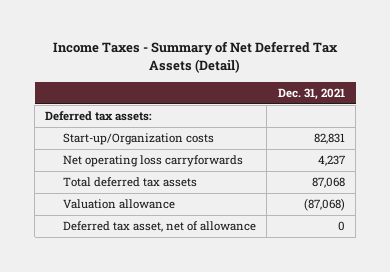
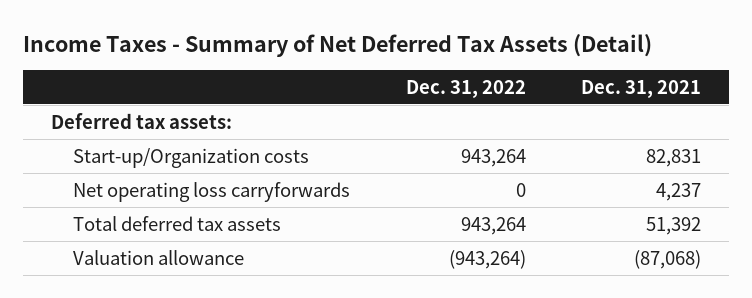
none -> [405,79,526,98] Dec. 31, 2022
[311,177,345,189] 87,068 -> [646,216,702,235] 51,392
[62,221,256,233] Deferred tax asset, net of allowance -> none

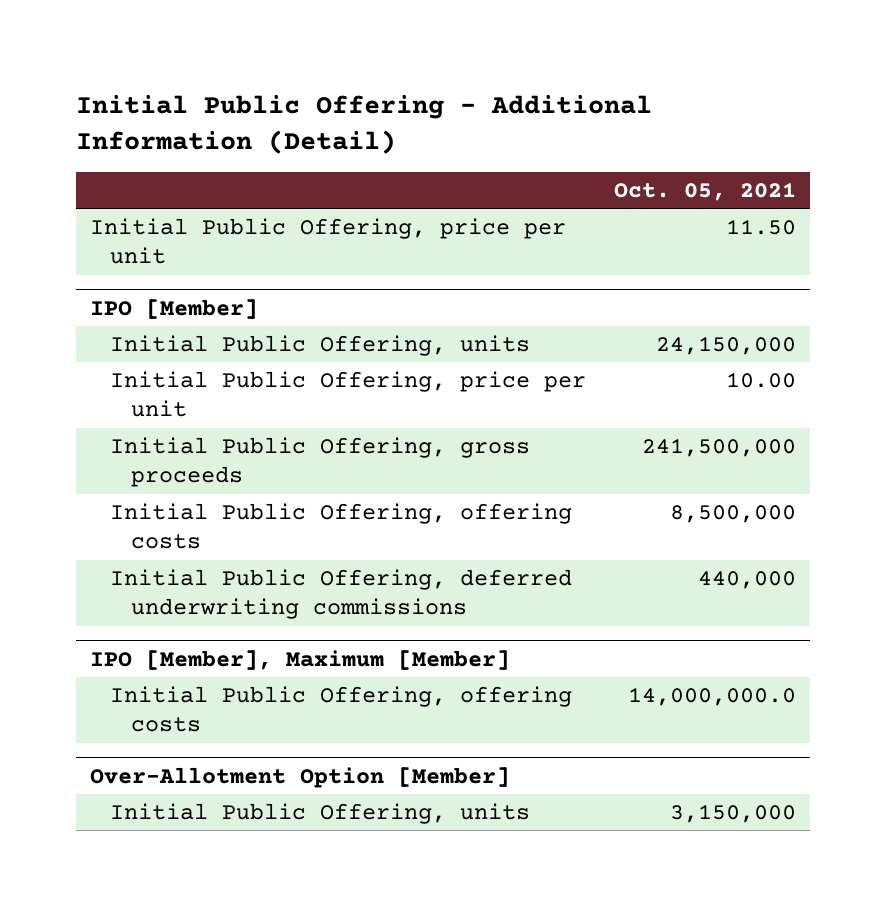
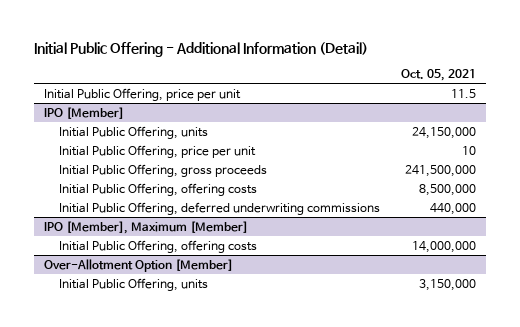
[726,218,797,235] 11.50 -> [450,88,476,98] 11.5
[726,371,797,388] 10.00 -> [461,145,476,155] 10
[628,686,797,706] 14,000,000.0 -> [411,240,476,253] 14,000,000

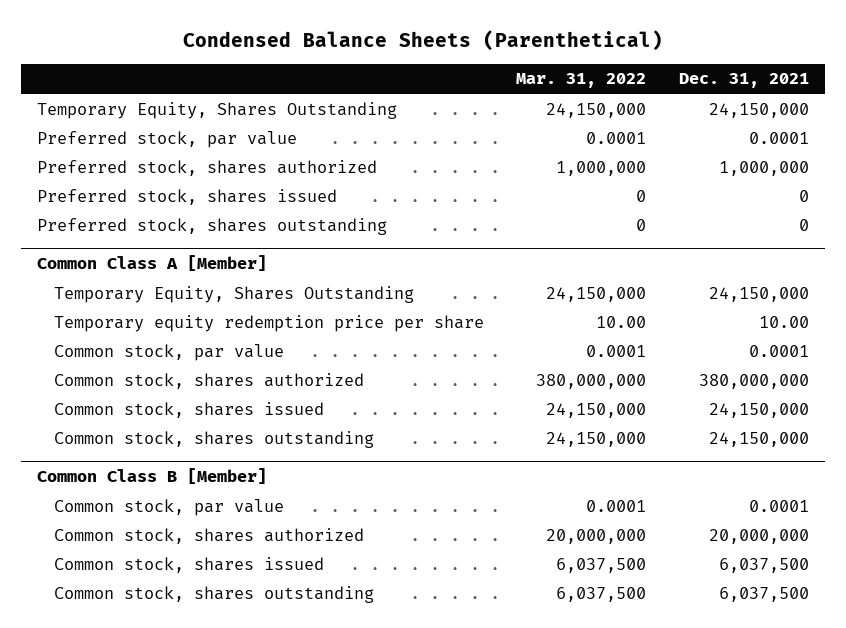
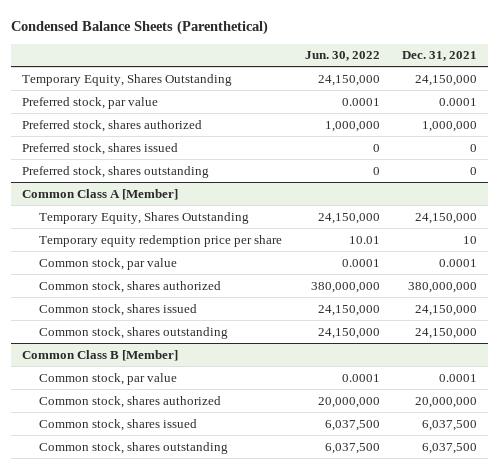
[516,73,647,89] Mar. 31, 2022 -> none
none -> [304,51,380,62] Jun. 30, 2022
[758,315,809,328] 10.00 -> [463,235,478,244] 10

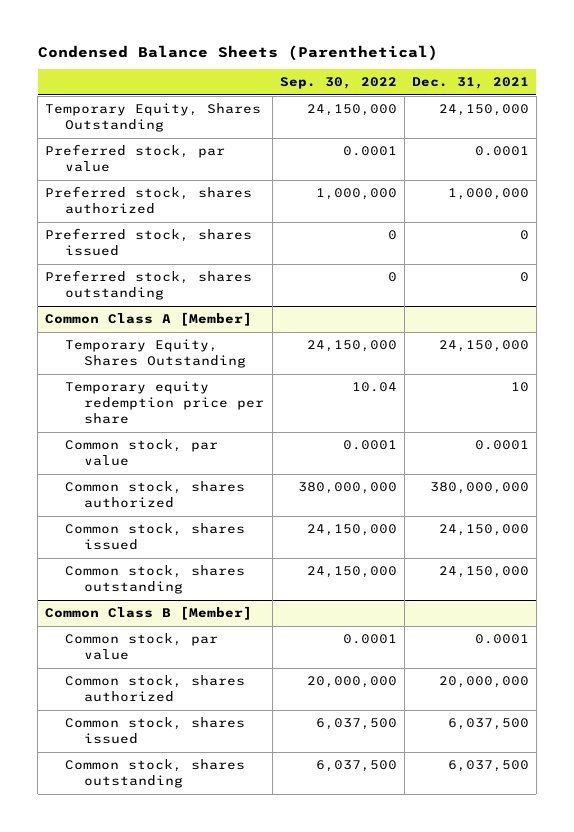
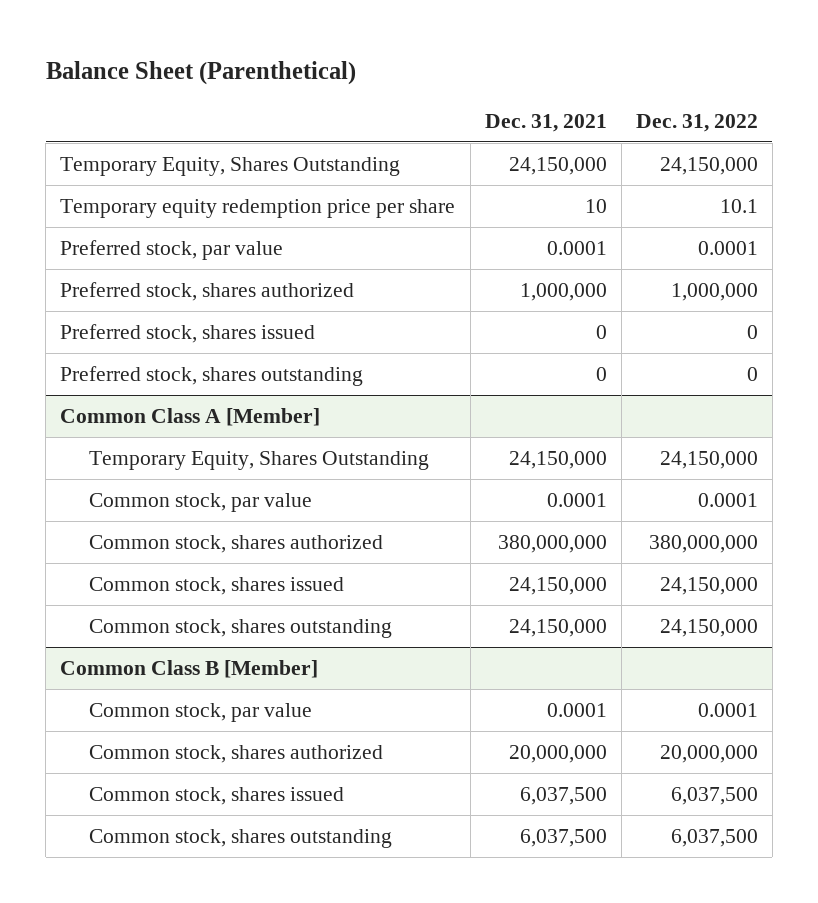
[37,44,438,61] Condensed Balance Sheets (Parenthetical) -> [45,60,356,85] Balance Sheet (Parenthetical)
[279,77,397,90] Sep. 30, 2022 -> none
none -> [635,114,758,133] Dec. 31, 2022
none -> [60,198,456,218] Temporary equity redemption price per share
[64,381,265,424] Temporary equity redemption price per share -> none

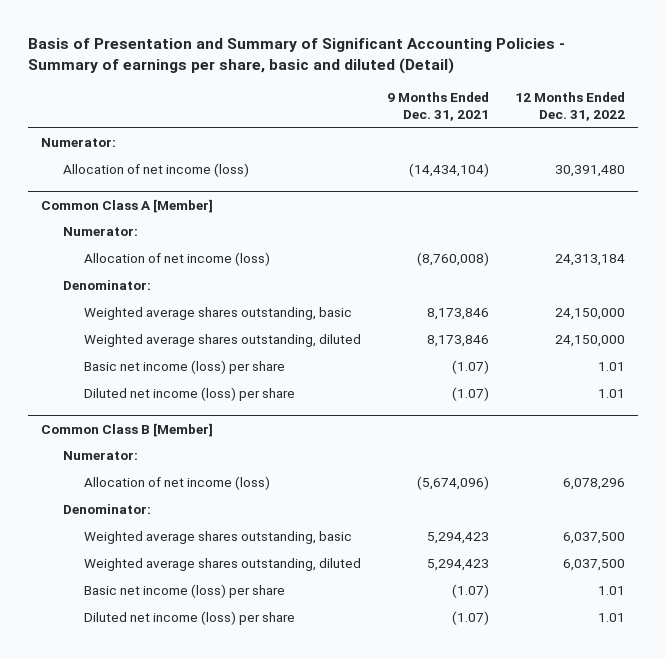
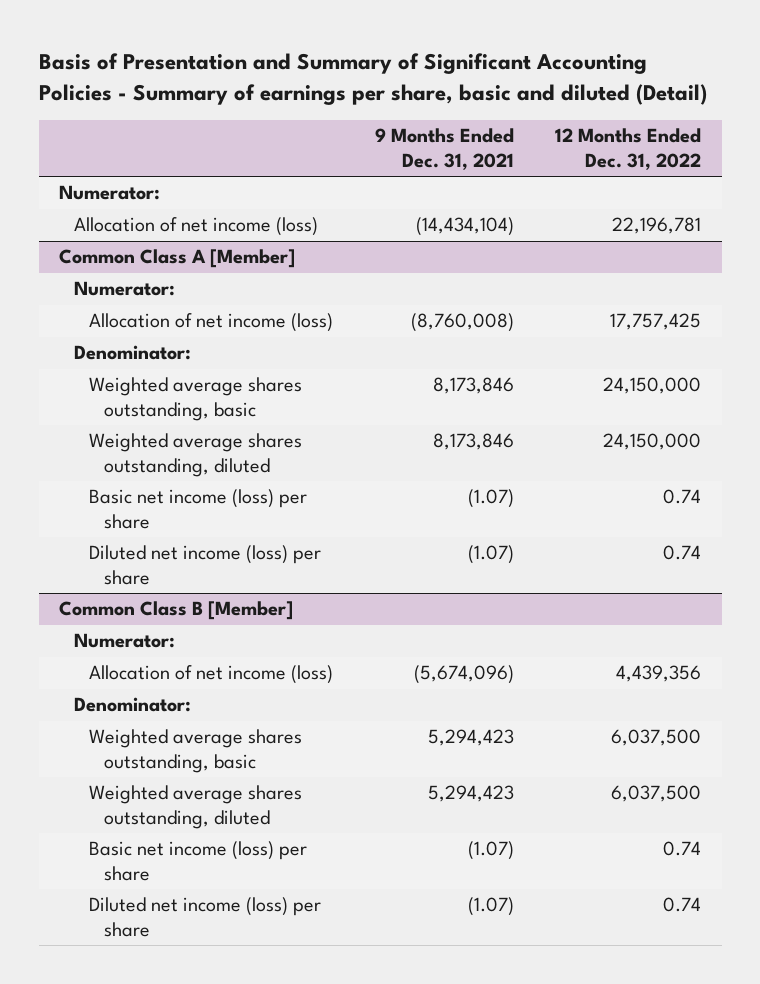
[555,165,626,178] 30,391,480 -> [612,217,702,235] 22,196,781
[555,254,626,267] 24,313,184 -> [610,313,702,331] 17,757,425
[598,362,626,372] 1.01 -> [663,489,702,505] 0.74
[598,389,626,399] 1.01 -> [663,545,702,561] 0.74
[563,478,626,491] 6,078,296 -> [616,665,702,683] 4,439,356
[598,586,626,596] 1.01 -> [663,841,702,857] 0.74
[598,613,626,623] 1.01 -> [663,897,702,913] 0.74

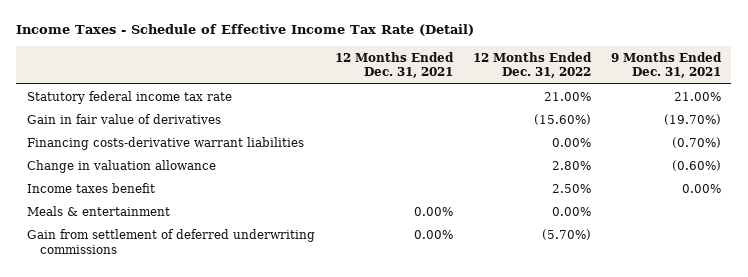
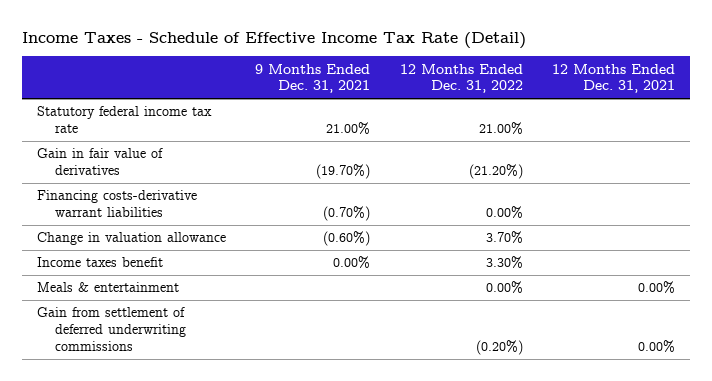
[533,113,591,125] (15.60%) -> [468,163,523,179] (21.20%)
[551,160,591,170] 2.80% -> [485,231,523,245] 3.70%
[551,183,591,193] 2.50% -> [485,256,523,270] 3.30%
[541,228,591,240] (5.70%) -> [475,339,523,355] (0.20%)

